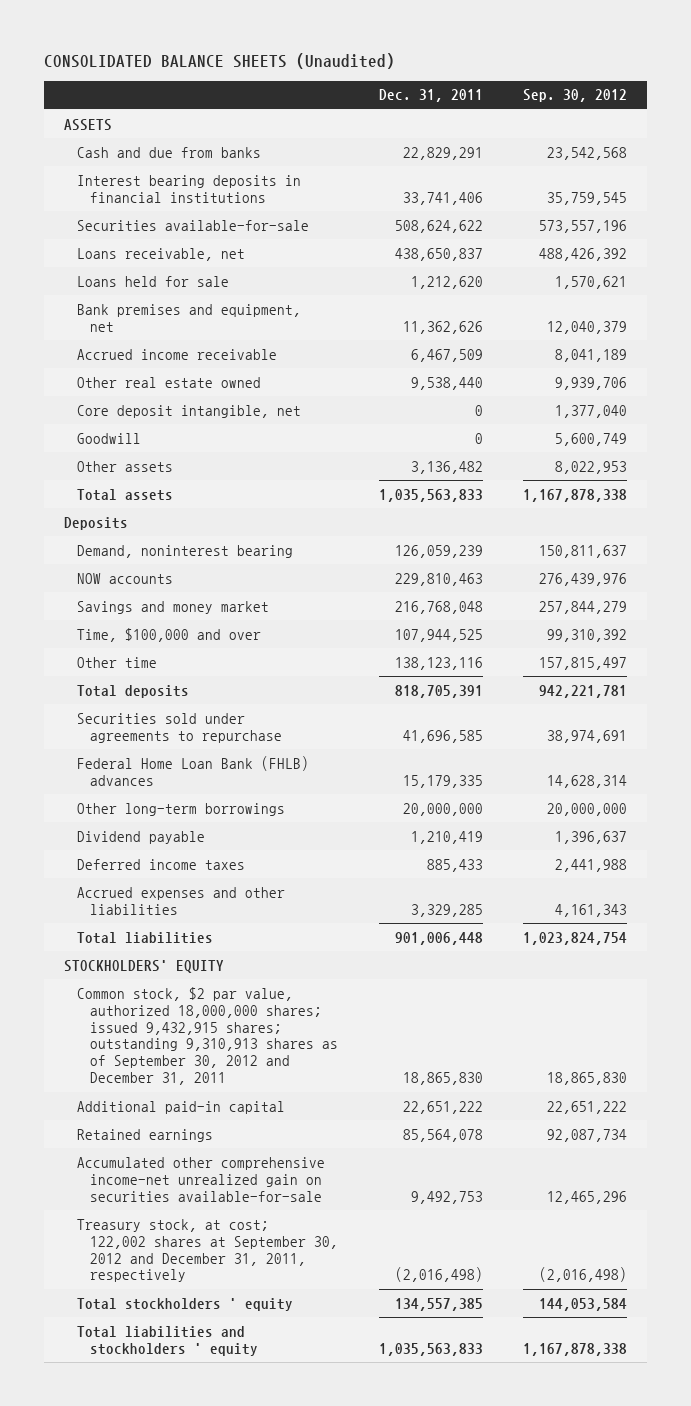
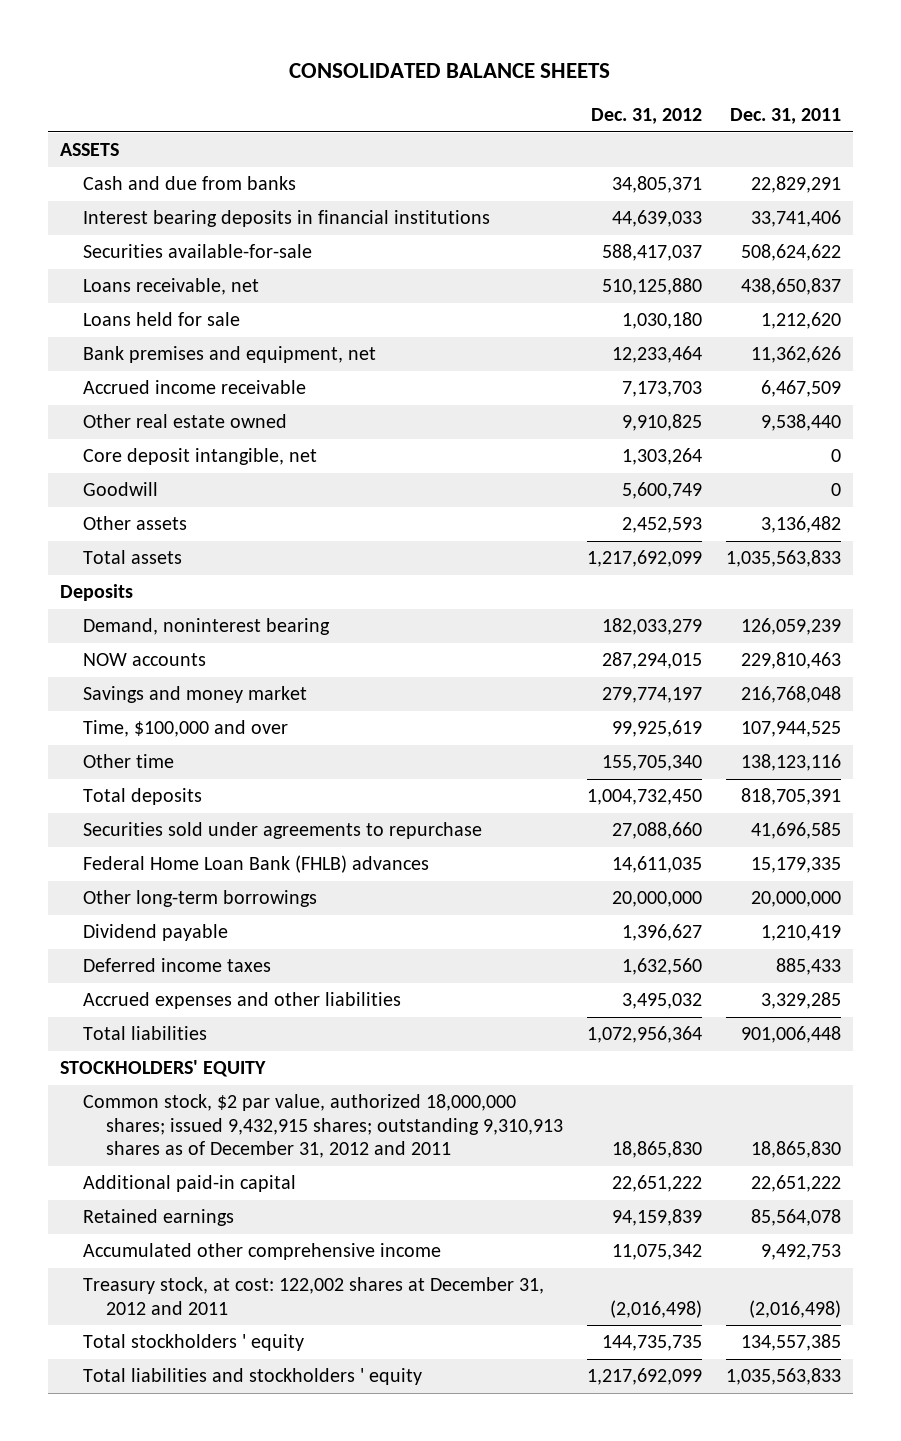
[43,53,395,70] CONSOLIDATED BALANCE SHEETS (Unaudited) -> [289,63,611,79] CONSOLIDATED BALANCE SHEETS
[522,89,627,103] Sep. 30, 2012 -> none
none -> [591,108,703,125] Dec. 31, 2012
[77,986,339,1086] Common stock, $2 par value, authorized 18,000,000 shares; issued 9,432,915 shares; outstanding 9,310,913 shares as of September 30, 2012 and December 31, 2011 -> [83,1094,564,1159] Common stock, $2 par value, authorized 18,000,000 shares; issued 9,432,915 shares; outstanding 9,310,913 shares as of December 31, 2012 and 2011
[77,1156,326,1202] Accumulated other comprehensive income-net unrealized gain on securities available-for-sale -> [83,1243,442,1261] Accumulated other comprehensive income
[77,1218,339,1283] Treasury stock, at cost; 122,002 shares at September 30, 2012 and December 31, 2011, respectively -> [83,1277,545,1315] Treasury stock, at cost: 122,002 shares at December 31, 2012 and 2011

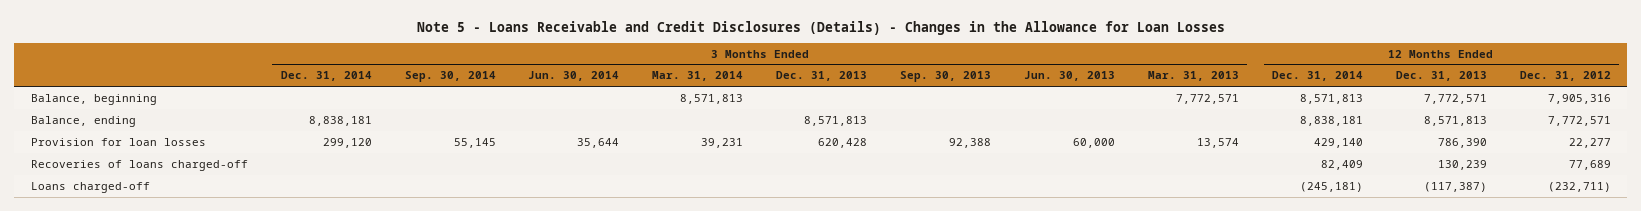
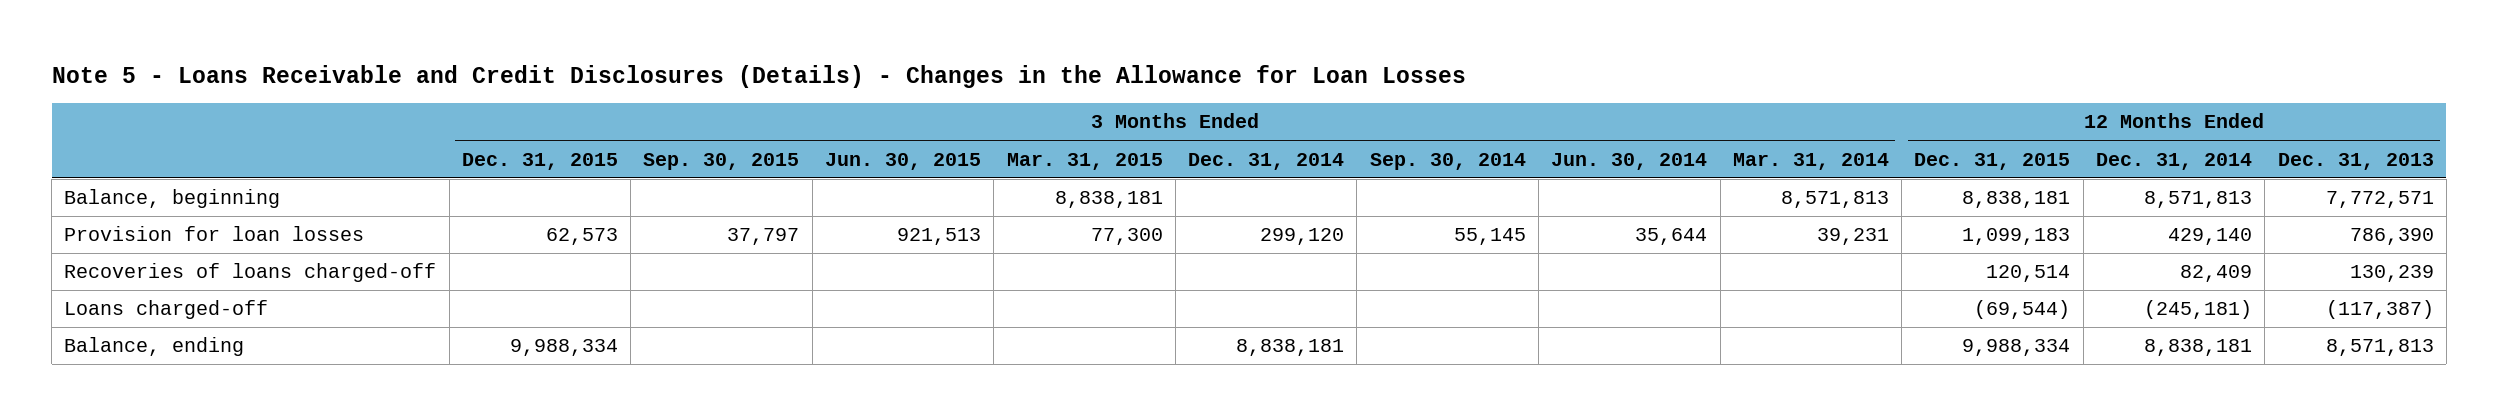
[776,71,868,82] Dec. 31, 2013 -> none
[900,71,992,83] Sep. 30, 2013 -> none
[1024,71,1116,82] Jun. 30, 2013 -> none
[1148,71,1240,82] Mar. 31, 2013 -> none
[1519,71,1611,82] Dec. 31, 2012 -> none
none -> [461,152,618,170] Dec. 31, 2015
none -> [643,152,800,170] Sep. 30, 2015
none -> [824,152,981,170] Jun. 30, 2015
none -> [1006,152,1163,170] Mar. 31, 2015
none -> [1914,152,2071,170] Dec. 31, 2015
[30,115,136,127] Balance, ending -> [64,337,245,357] Balance, ending

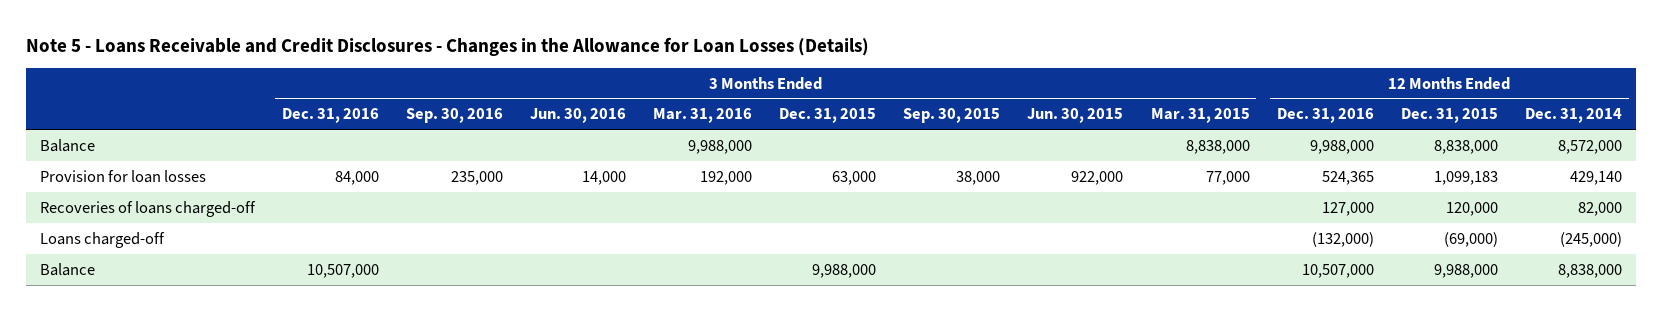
[51,64,1466,88] Note 5 - Loans Receivable and Credit Disclosures (Details) - Changes in the Allowance for Loan Losses -> [25,36,869,56] Note 5 - Loans Receivable and Credit Disclosures - Changes in the Allowance for Loan Losses (Details)
[1188,152,1345,170] Dec. 31, 2014 -> none
[1369,152,1526,170] Sep. 30, 2014 -> none
[1551,152,1708,170] Jun. 30, 2014 -> none
[1732,152,1889,170] Mar. 31, 2014 -> none
[2277,152,2434,170] Dec. 31, 2013 -> none
none -> [281,108,379,124] Dec. 31, 2016
none -> [405,108,503,124] Sep. 30, 2016
none -> [529,108,626,124] Jun. 30, 2016
none -> [653,108,753,124] Mar. 31, 2016
none -> [1276,108,1374,124] Dec. 31, 2016
[64,189,281,209] Balance, beginning -> [39,138,95,152] Balance
[1054,191,1163,209] 8,838,181 -> [1185,139,1250,154] 8,838,000
[1962,191,2071,209] 8,838,181 -> [1433,139,1498,154] 8,838,000
[2143,191,2252,209] 8,571,813 -> [1558,139,1623,154] 8,572,000
[545,228,618,246] 62,573 -> [832,170,877,185] 63,000
[727,228,800,246] 37,797 -> [956,170,1001,185] 38,000
[896,228,981,246] 921,513 -> [1071,170,1124,185] 922,000
[1090,228,1163,246] 77,300 -> [1205,170,1250,185] 77,000
[1986,265,2071,283] 120,514 -> [1445,201,1498,216] 120,000
[2179,265,2252,283] 82,409 -> [1578,201,1623,216] 82,000
[1974,300,2071,320] (69,544) -> [1443,231,1498,247] (69,000)
[2143,300,2252,320] (245,181) -> [1560,231,1623,247] (245,000)
[64,337,245,357] Balance, ending -> [39,262,95,276] Balance
[509,339,618,357] 9,988,334 -> [812,263,877,278] 9,988,000
[1962,339,2071,357] 9,988,334 -> [1433,263,1498,278] 9,988,000
[2143,339,2252,357] 8,838,181 -> [1558,263,1623,278] 8,838,000

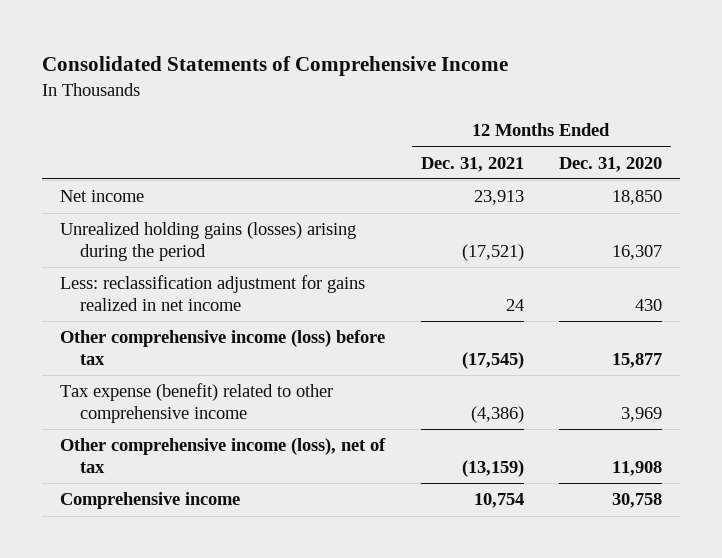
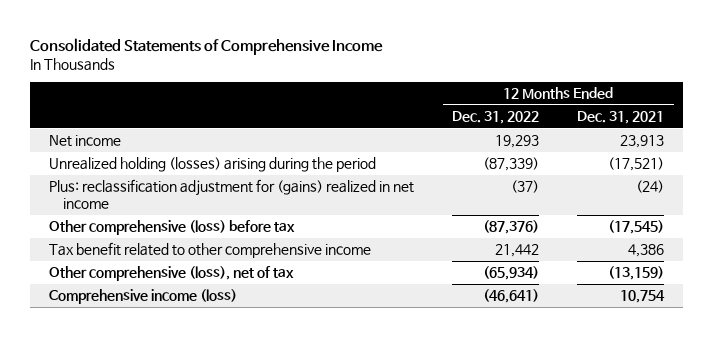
[559,156,663,172] Dec. 31, 2020 -> none
none -> [452,110,540,124] Dec. 31, 2022
[59,222,356,261] Unrealized holding gains (losses) arising during the period -> [49,157,377,173] Unrealized holding (losses) arising during the period
[59,275,365,311] Less: reclassification adjustment for gains realized in net income -> [49,179,415,210] Plus: reclassification adjustment for (gains) realized in net income
[505,298,524,311] 24 -> [636,180,665,194] (24)
[59,330,385,365] Other comprehensive income (loss) before tax -> [49,220,296,236] Other comprehensive (loss) before tax
[59,383,333,423] Tax expense (benefit) related to other comprehensive income -> [49,242,372,259] Tax benefit related to other comprehensive income
[470,405,524,423] (4,386) -> [628,244,665,258] 4,386
[59,438,386,473] Other comprehensive income (loss), net of tax -> [49,266,295,282] Other comprehensive (loss), net of tax
[59,492,240,510] Comprehensive income -> [49,289,238,305] Comprehensive income (loss)

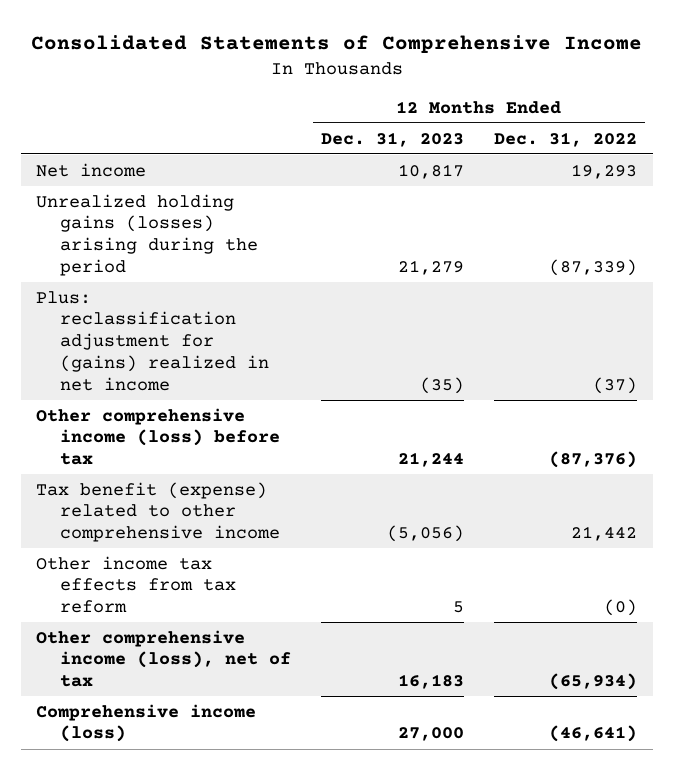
[577,110,665,124] Dec. 31, 2021 -> none
none -> [321,131,465,147] Dec. 31, 2023
[49,157,377,173] Unrealized holding (losses) arising during the period -> [36,193,258,277] Unrealized holding gains (losses) arising during the period
[49,220,296,236] Other comprehensive (loss) before tax -> [36,407,280,466] Other comprehensive income (loss) before tax
[49,242,372,259] Tax benefit related to other comprehensive income -> [36,481,280,543] Tax benefit (expense) related to other comprehensive income
none -> [36,555,236,614] Other income tax effects from tax reform
[49,266,295,282] Other comprehensive (loss), net of tax -> [36,629,291,688] Other comprehensive income (loss), net of tax

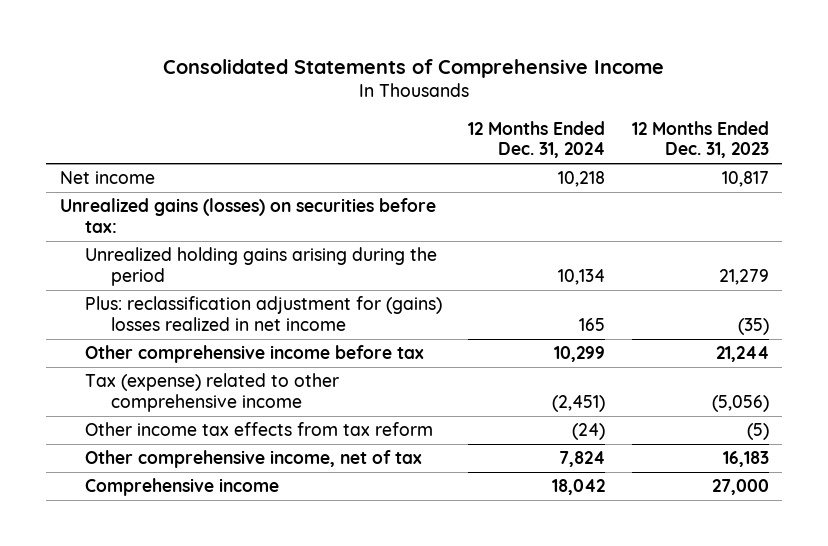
[494,131,638,147] Dec. 31, 2022 -> none
none -> [468,121,606,159] 12 Months Ended Dec. 31, 2024
none -> [59,198,436,233] Unrealized gains (losses) on securities before tax:
[36,193,258,277] Unrealized holding gains (losses) arising during the period -> [85,247,438,286] Unrealized holding gains arising during the period
[36,290,269,391] Plus: reclassification adjustment for (gains) realized in net income -> [85,296,443,331] Plus: reclassification adjustment for (gains) losses realized in net income
[36,407,280,466] Other comprehensive income (loss) before tax -> [85,345,425,364] Other comprehensive income before tax
[36,481,280,543] Tax benefit (expense) related to other comprehensive income -> [85,373,340,412] Tax (expense) related to other comprehensive income
[453,601,465,614] 5 -> [746,423,769,441] (5)
[36,629,291,688] Other comprehensive income (loss), net of tax -> [85,450,423,469] Other comprehensive income, net of tax
[36,703,257,743] Comprehensive income (loss) -> [85,478,280,497] Comprehensive income

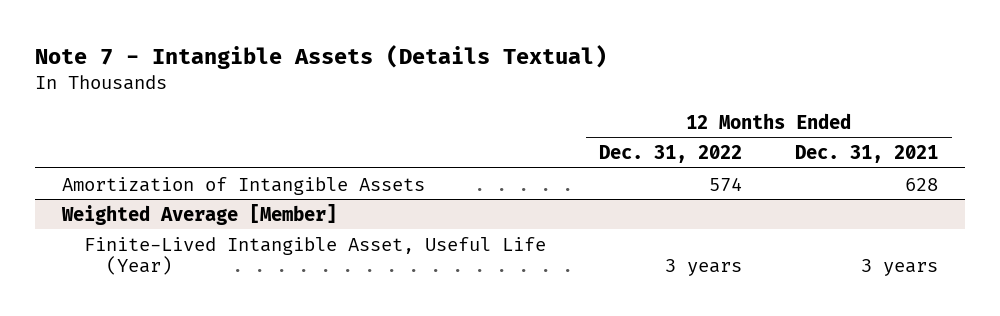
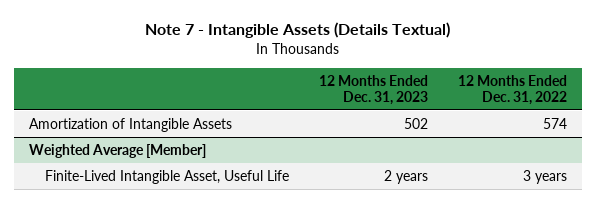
[795,145,939,164] Dec. 31, 2021 -> none
none -> [318,74,428,106] 12 Months Ended Dec. 31, 2023
[84,236,547,276] Finite-Lived Intangible Asset, Useful Life (Year) -> [44,169,289,184] Finite-Lived Intangible Asset, Useful Life

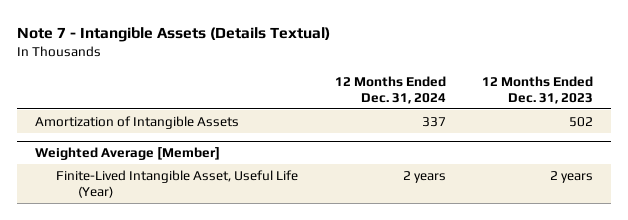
[458,74,568,106] 12 Months Ended Dec. 31, 2022 -> none
none -> [334,75,446,104] 12 Months Ended Dec. 31, 2024
[44,169,289,184] Finite-Lived Intangible Asset, Useful Life -> [56,169,299,198] Finite-Lived Intangible Asset, Useful Life (Year)

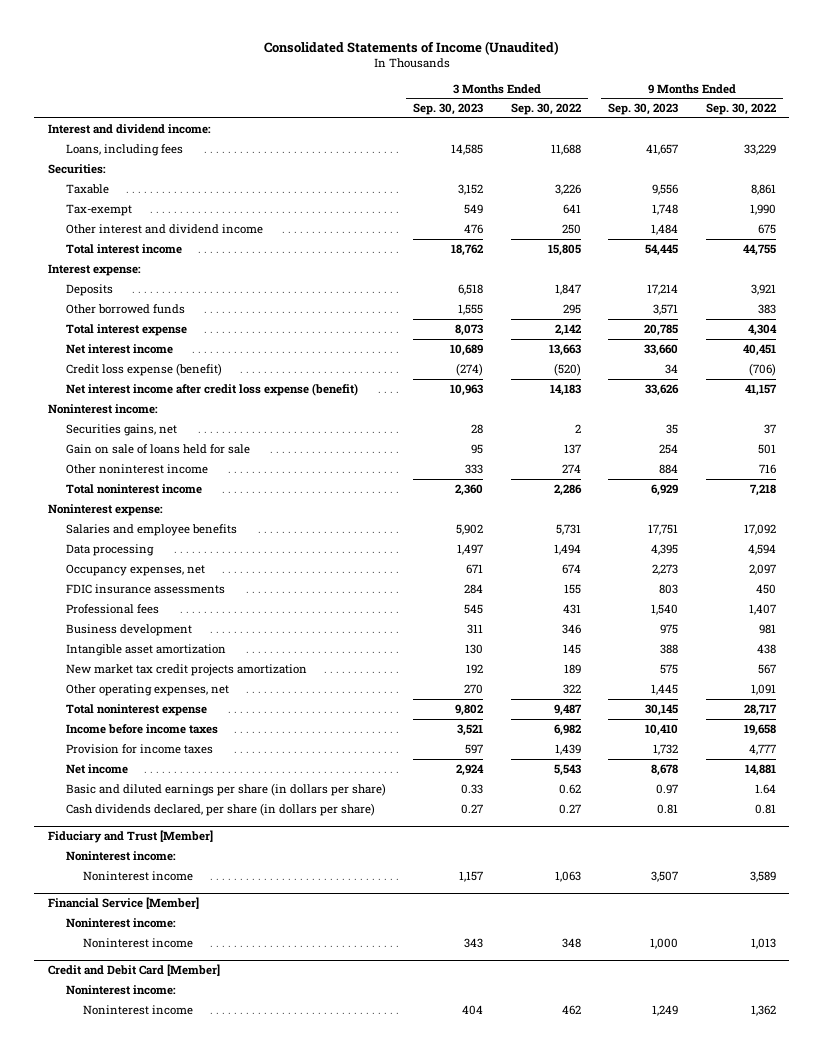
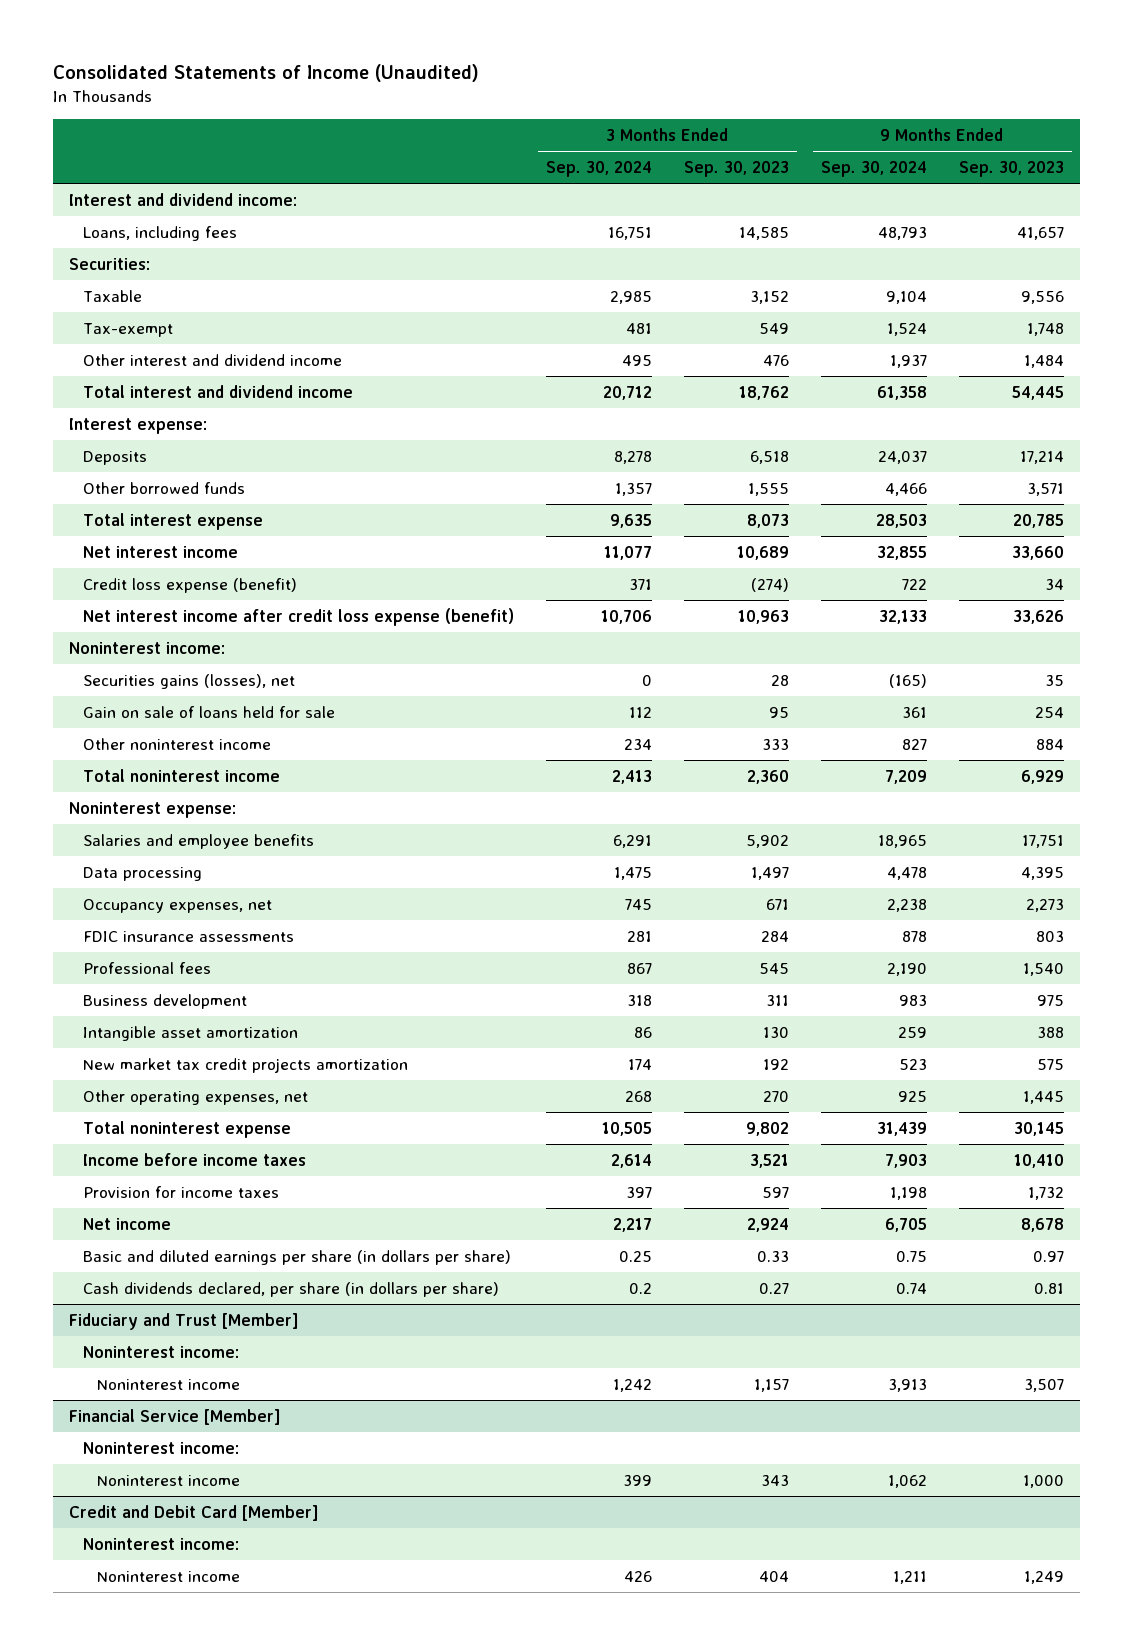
[510,103,581,116] Sep. 30, 2022 -> none
[705,103,776,116] Sep. 30, 2022 -> none
none -> [545,160,652,177] Sep. 30, 2024
none -> [820,160,927,177] Sep. 30, 2024
[65,243,182,254] Total interest income -> [82,384,353,398] Total interest and dividend income
[65,423,177,436] Securities gains, net -> [82,673,295,689] Securities gains (losses), net

